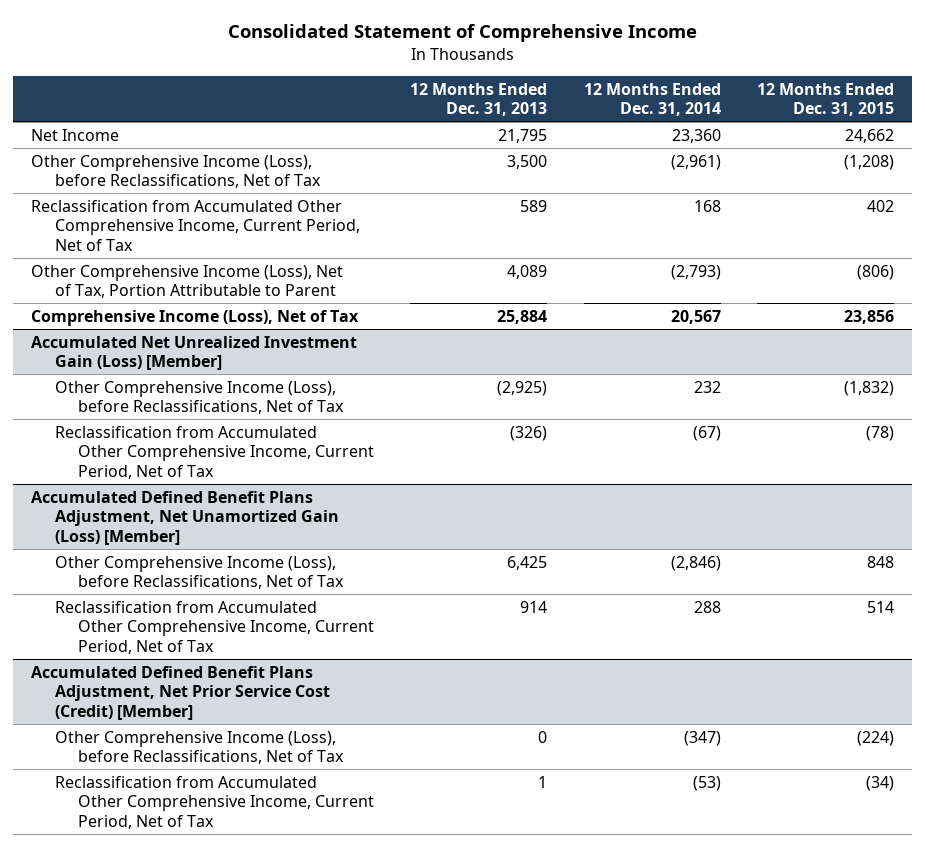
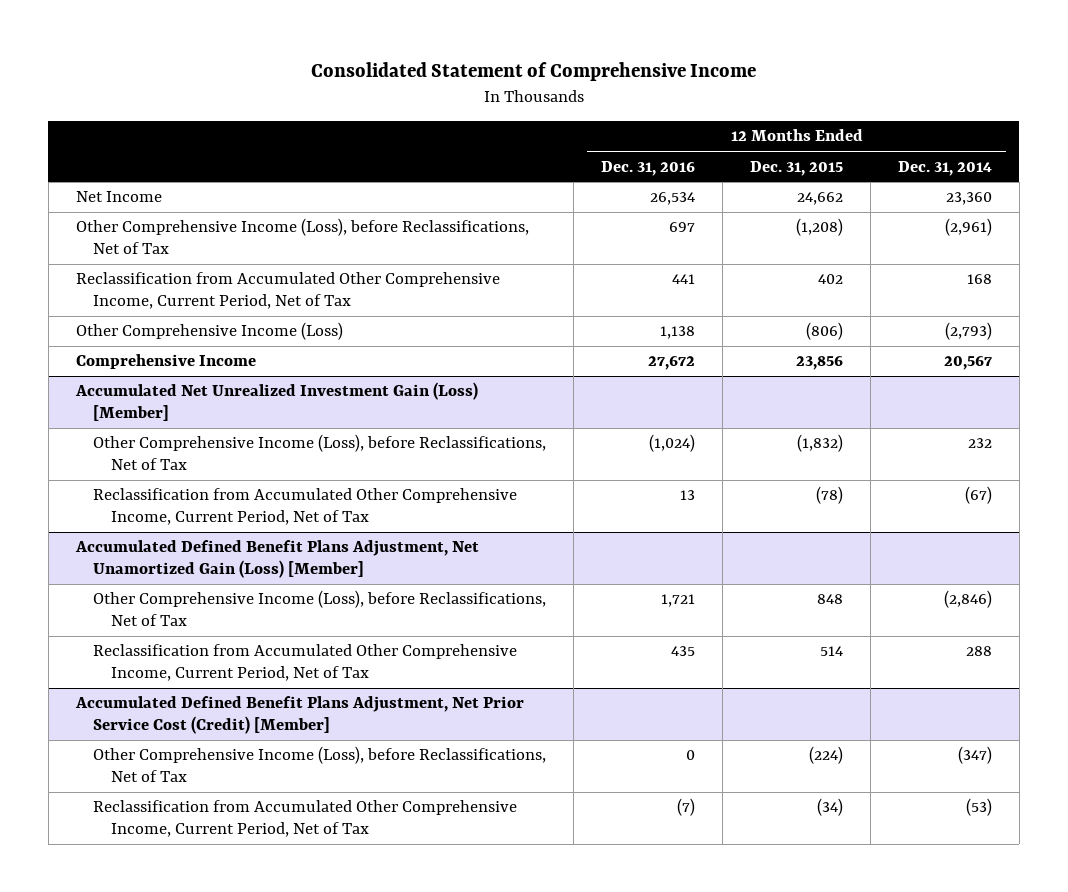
[410,83,548,117] 12 Months Ended Dec. 31, 2013 -> none
none -> [601,160,696,176] Dec. 31, 2016
[31,264,344,299] Other Comprehensive Income (Loss), Net of Tax, Portion Attributable to Parent -> [75,322,343,341] Other Comprehensive Income (Loss)
[31,309,360,326] Comprehensive Income (Loss), Net of Tax -> [75,354,256,370] Comprehensive Income

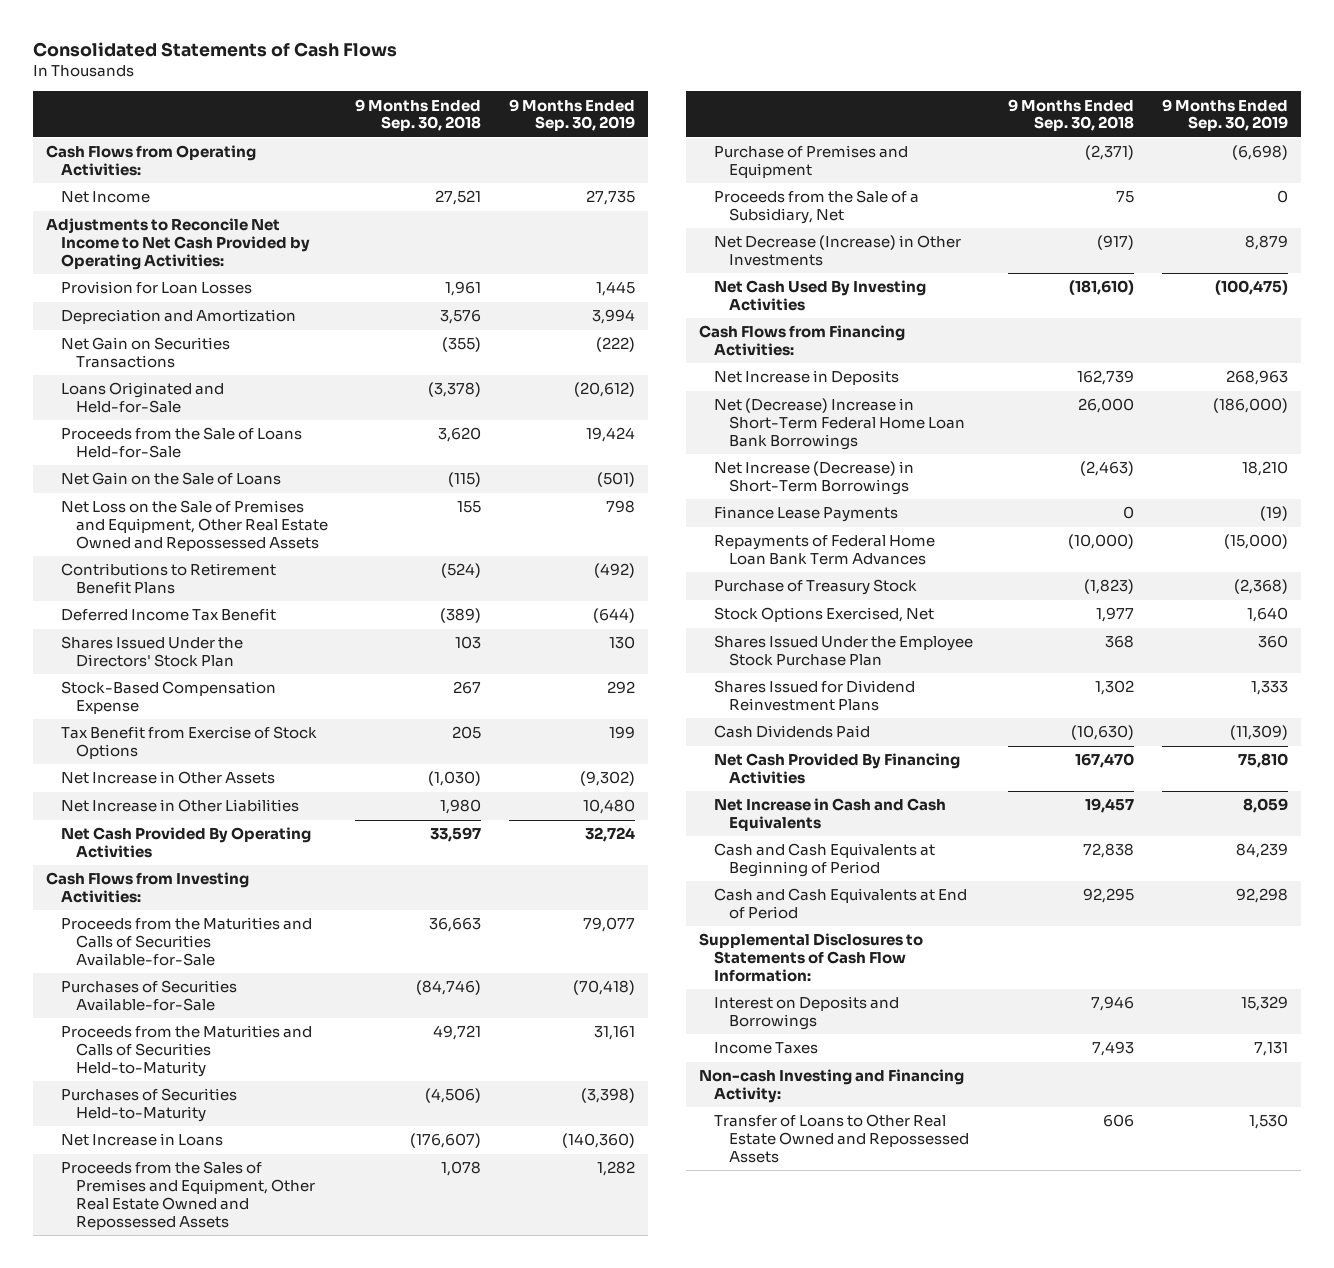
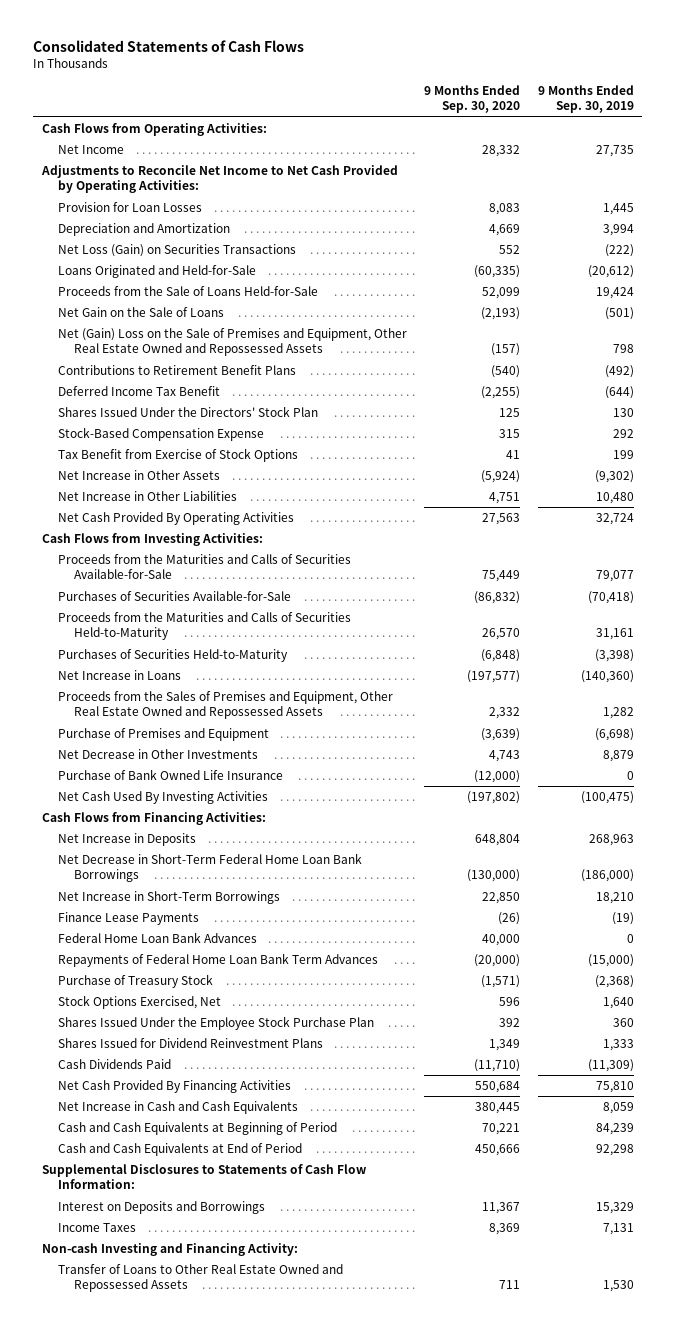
[355,98,482,132] 9 Months Ended Sep. 30, 2018 -> none
none -> [424,84,521,114] 9 Months Ended Sep. 30, 2020
[61,337,231,369] Net Gain on Securities Transactions -> [57,244,296,258] Net Loss (Gain) on Securities Transactions
[61,500,328,552] Net Loss on the Sale of Premises and Equipment, Other Real Estate Owned and Repossessed Assets -> [57,328,407,357] Net (Gain) Loss on the Sale of Premises and Equipment, Other Real Estate Owned and Repossessed Assets
[714,190,920,225] Proceeds from the Sale of a Subsidiary, Net -> none
[714,235,962,267] Net Decrease (Increase) in Other Investments -> [57,749,258,760] Net Decrease in Other Investments
none -> [57,769,283,781] Purchase of Bank Owned Life Insurance
[714,398,965,451] Net (Decrease) Increase in Short-Term Federal Home Loan Bank Borrowings -> [57,853,362,883] Net Decrease in Short-Term Federal Home Loan Bank Borrowings
[714,461,915,496] Net Increase (Decrease) in Short-Term Borrowings -> [57,891,280,905] Net Increase in Short-Term Borrowings
none -> [57,932,257,944] Federal Home Loan Bank Advances

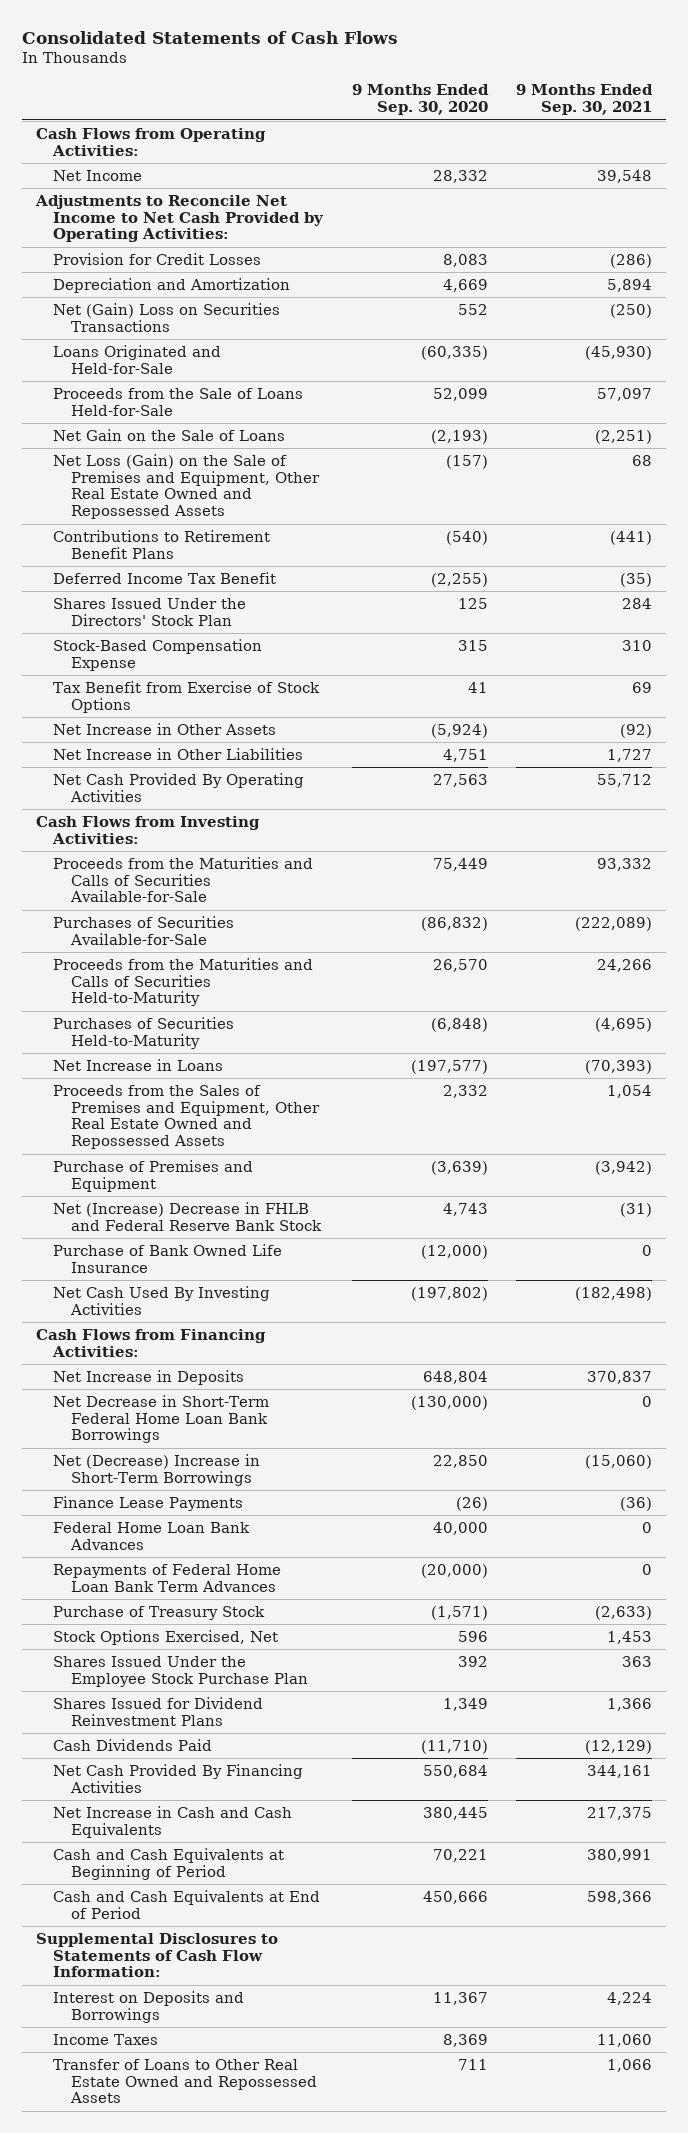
[537,84,634,114] 9 Months Ended Sep. 30, 2019 -> none
none -> [515,84,653,116] 9 Months Ended Sep. 30, 2021
[57,202,202,213] Provision for Loan Losses -> [53,252,262,265] Provision for Credit Losses
[57,244,296,258] Net Loss (Gain) on Securities Transactions -> [53,302,281,332] Net (Gain) Loss on Securities Transactions
[57,328,407,357] Net (Gain) Loss on the Sale of Premises and Equipment, Other Real Estate Owned and Repossessed Assets -> [53,453,321,520] Net Loss (Gain) on the Sale of Premises and Equipment, Other Real Estate Owned and Repossessed Assets
[57,749,258,760] Net Decrease in Other Investments -> [53,1201,323,1231] Net (Increase) Decrease in FHLB and Federal Reserve Bank Stock
[57,891,280,905] Net Increase in Short-Term Borrowings -> [53,1453,261,1486] Net (Decrease) Increase in Short-Term Borrowings
[41,1243,298,1257] Non-cash Investing and Financing Activity: -> none

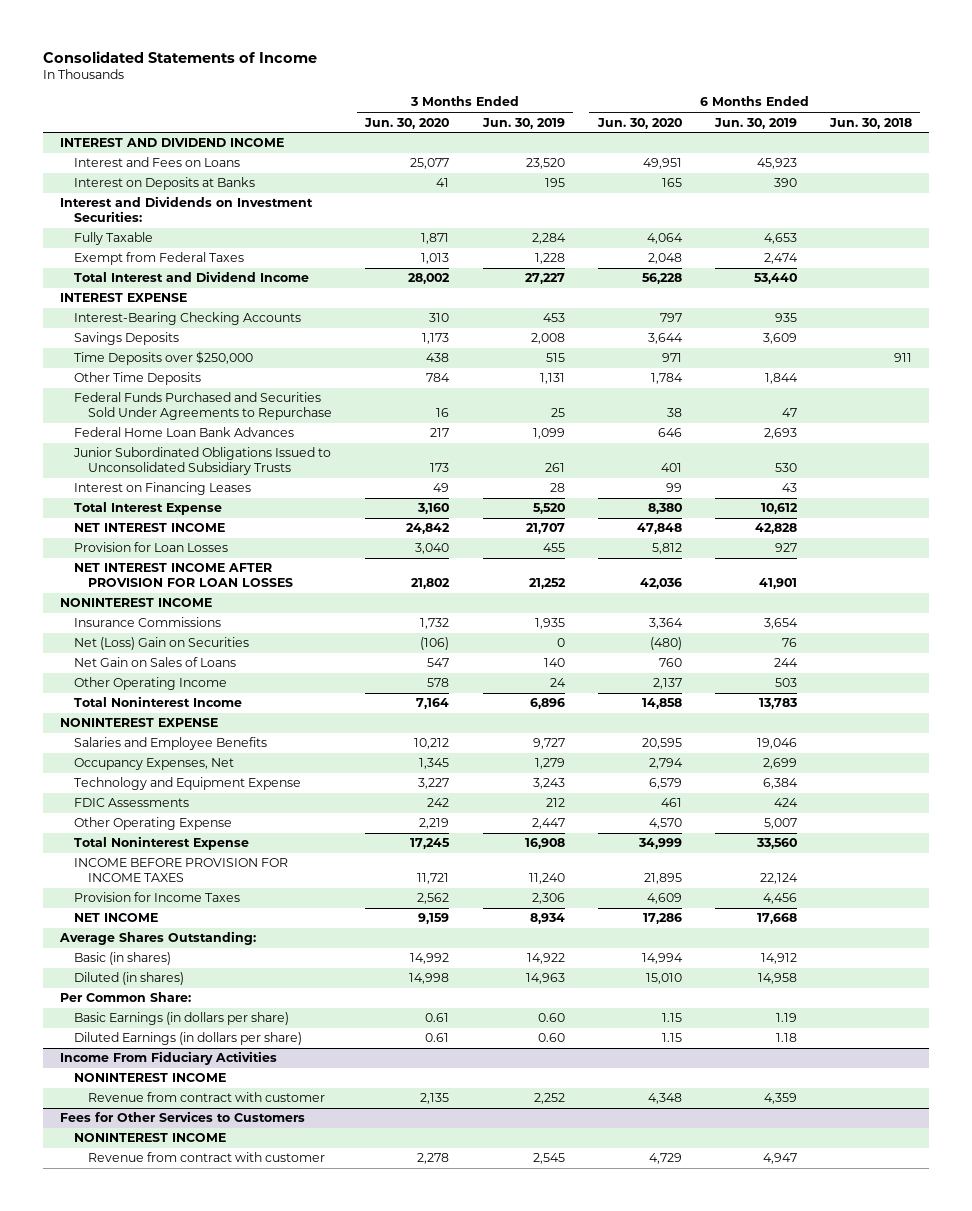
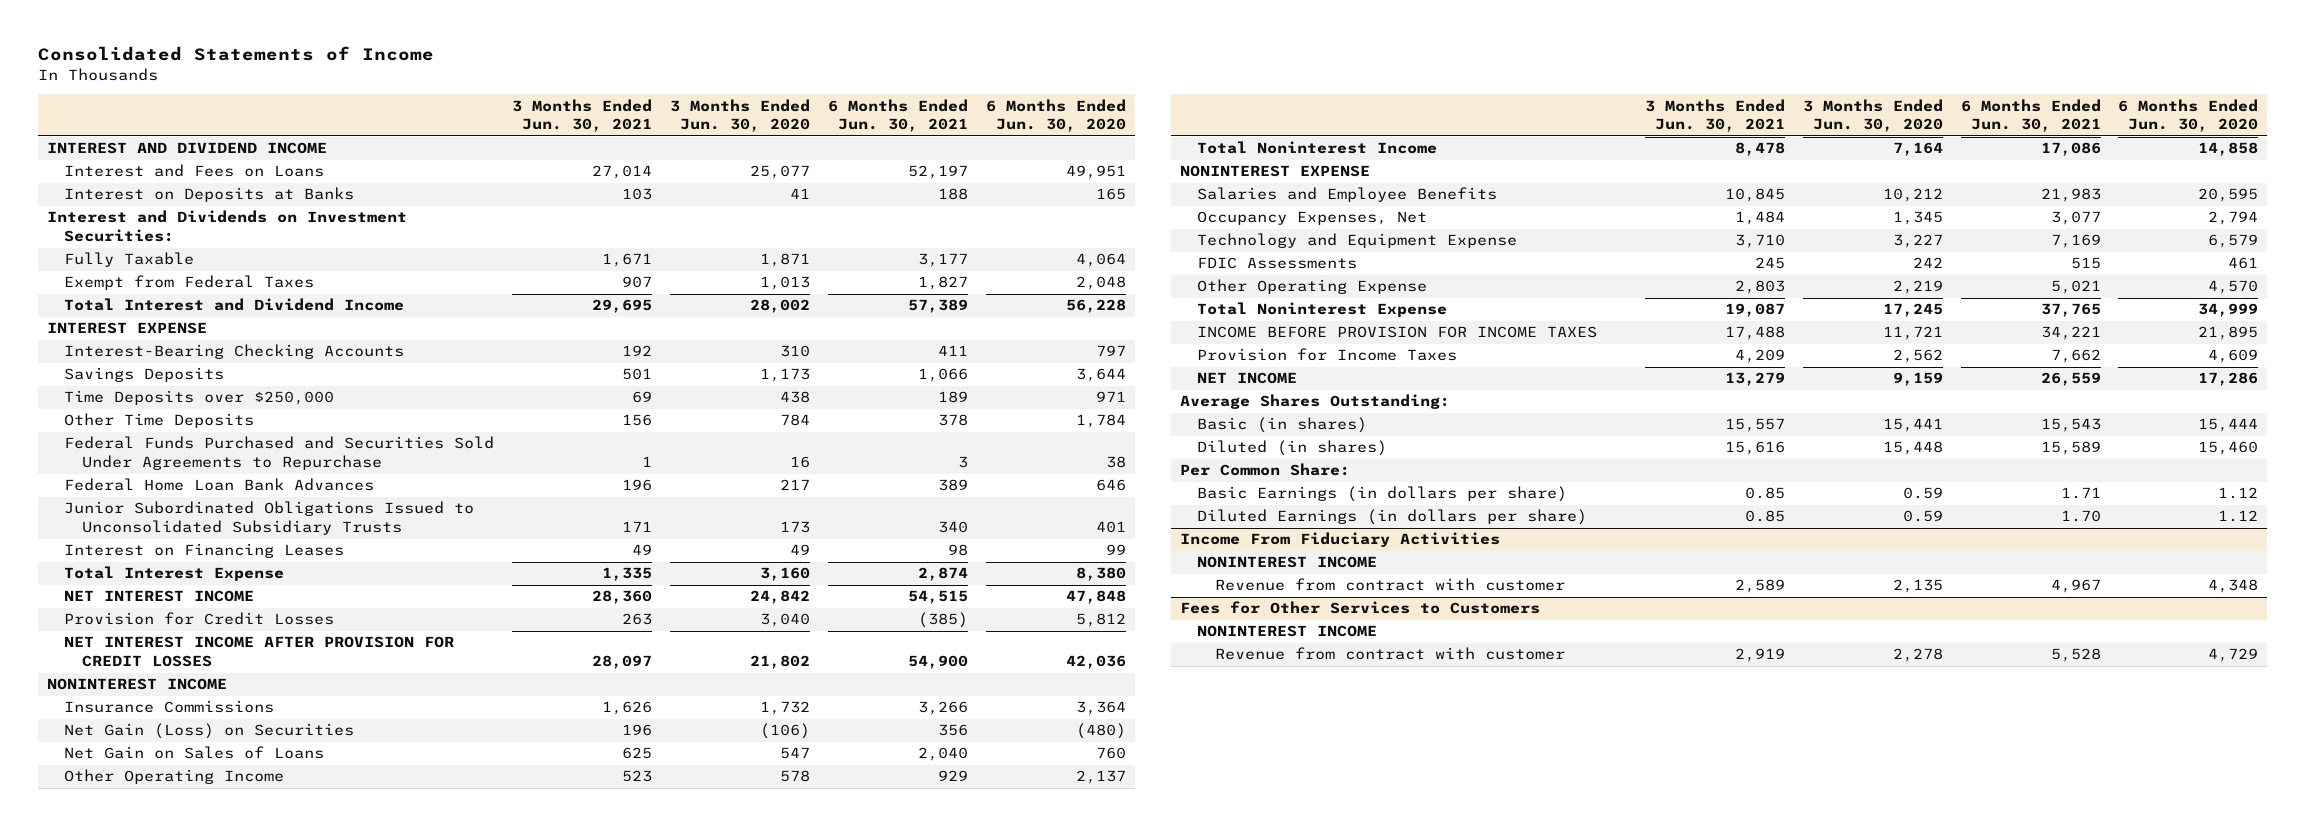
[481,117,565,129] Jun. 30, 2019 -> none
[713,117,797,129] Jun. 30, 2019 -> none
[829,117,913,129] Jun. 30, 2018 -> none
none -> [512,98,653,133] 3 Months Ended Jun. 30, 2021
none -> [827,98,968,133] 6 Months Ended Jun. 30, 2021
[73,542,228,553] Provision for Loan Losses -> [64,612,335,626] Provision for Credit Losses
[73,563,294,587] NET INTEREST INCOME AFTER PROVISION FOR LOAN LOSSES -> [64,636,455,668] NET INTEREST INCOME AFTER PROVISION FOR CREDIT LOSSES
[73,637,249,651] Net (Loss) Gain on Securities -> [64,723,355,740] Net Gain (Loss) on Securities
[410,953,450,965] 14,992 -> [1882,418,1943,433] 15,441
[641,953,683,965] 14,994 -> [2198,418,2259,433] 15,444
[409,973,450,985] 14,998 -> [1882,441,1943,456] 15,448
[645,973,682,985] 15,010 -> [2198,441,2259,456] 15,460
[425,1013,450,1023] 0.61 -> [1902,487,1943,500] 0.59
[661,1013,682,1023] 1.15 -> [2218,487,2259,500] 1.12
[425,1033,450,1043] 0.61 -> [1902,510,1943,523] 0.59
[661,1033,682,1043] 1.15 -> [2218,510,2259,523] 1.12

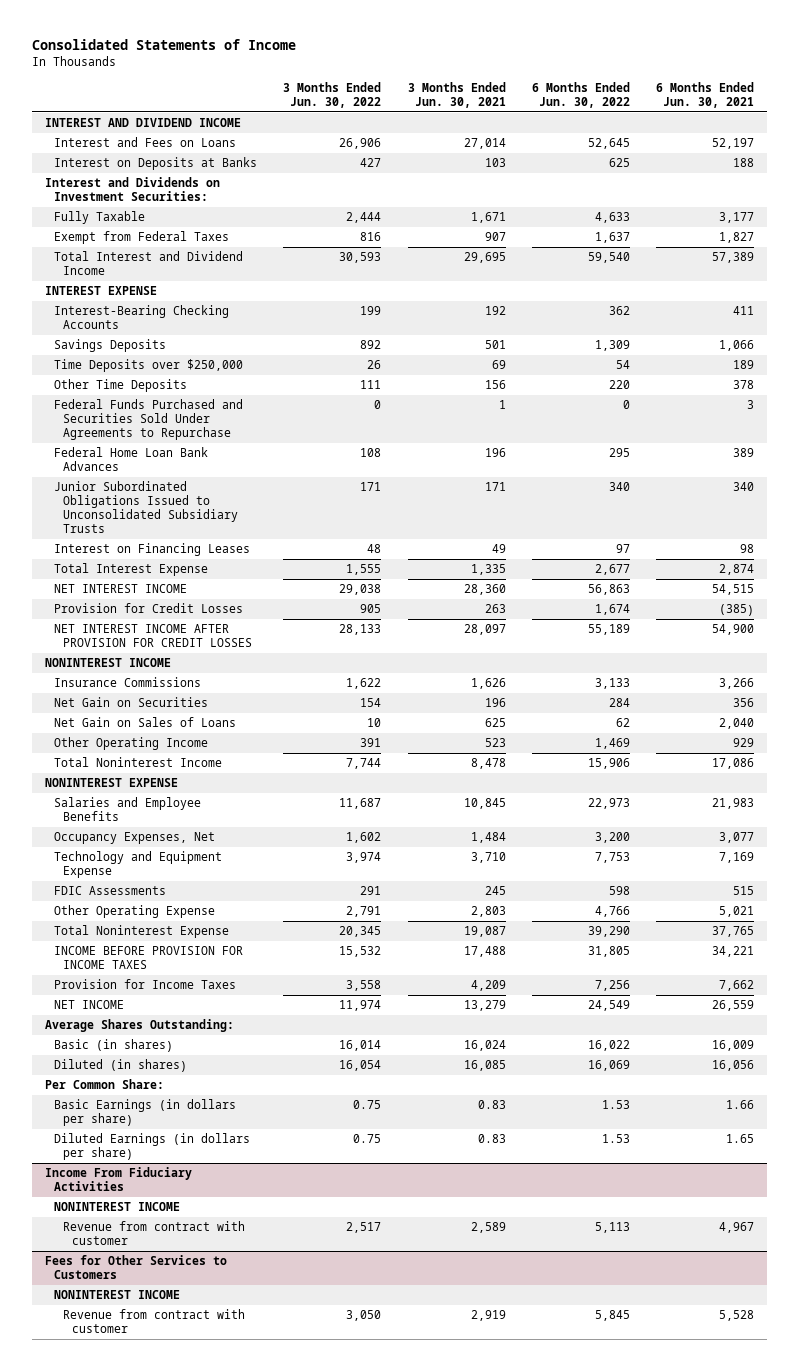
[670,98,811,133] 3 Months Ended Jun. 30, 2020 -> none
[985,98,1126,133] 6 Months Ended Jun. 30, 2020 -> none
none -> [283,81,382,108] 3 Months Ended Jun. 30, 2022
none -> [531,81,630,108] 6 Months Ended Jun. 30, 2022
[64,723,355,740] Net Gain (Loss) on Securities -> [54,697,209,708] Net Gain on Securities
[1724,418,1785,433] 15,557 -> [463,1040,506,1052] 16,024
[2040,418,2101,433] 15,543 -> [712,1040,755,1052] 16,009
[1724,441,1785,456] 15,616 -> [463,1060,506,1072] 16,085
[2040,441,2101,456] 15,589 -> [712,1060,755,1072] 16,056
[1744,487,1785,500] 0.85 -> [477,1100,506,1110] 0.83
[2060,487,2101,500] 1.71 -> [726,1100,755,1110] 1.66
[1744,510,1785,523] 0.85 -> [477,1134,506,1144] 0.83
[2060,510,2101,523] 1.70 -> [726,1134,755,1144] 1.65

